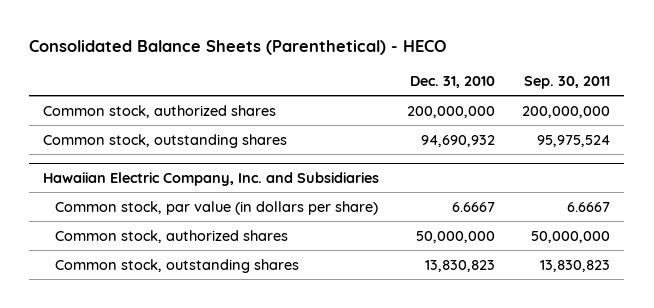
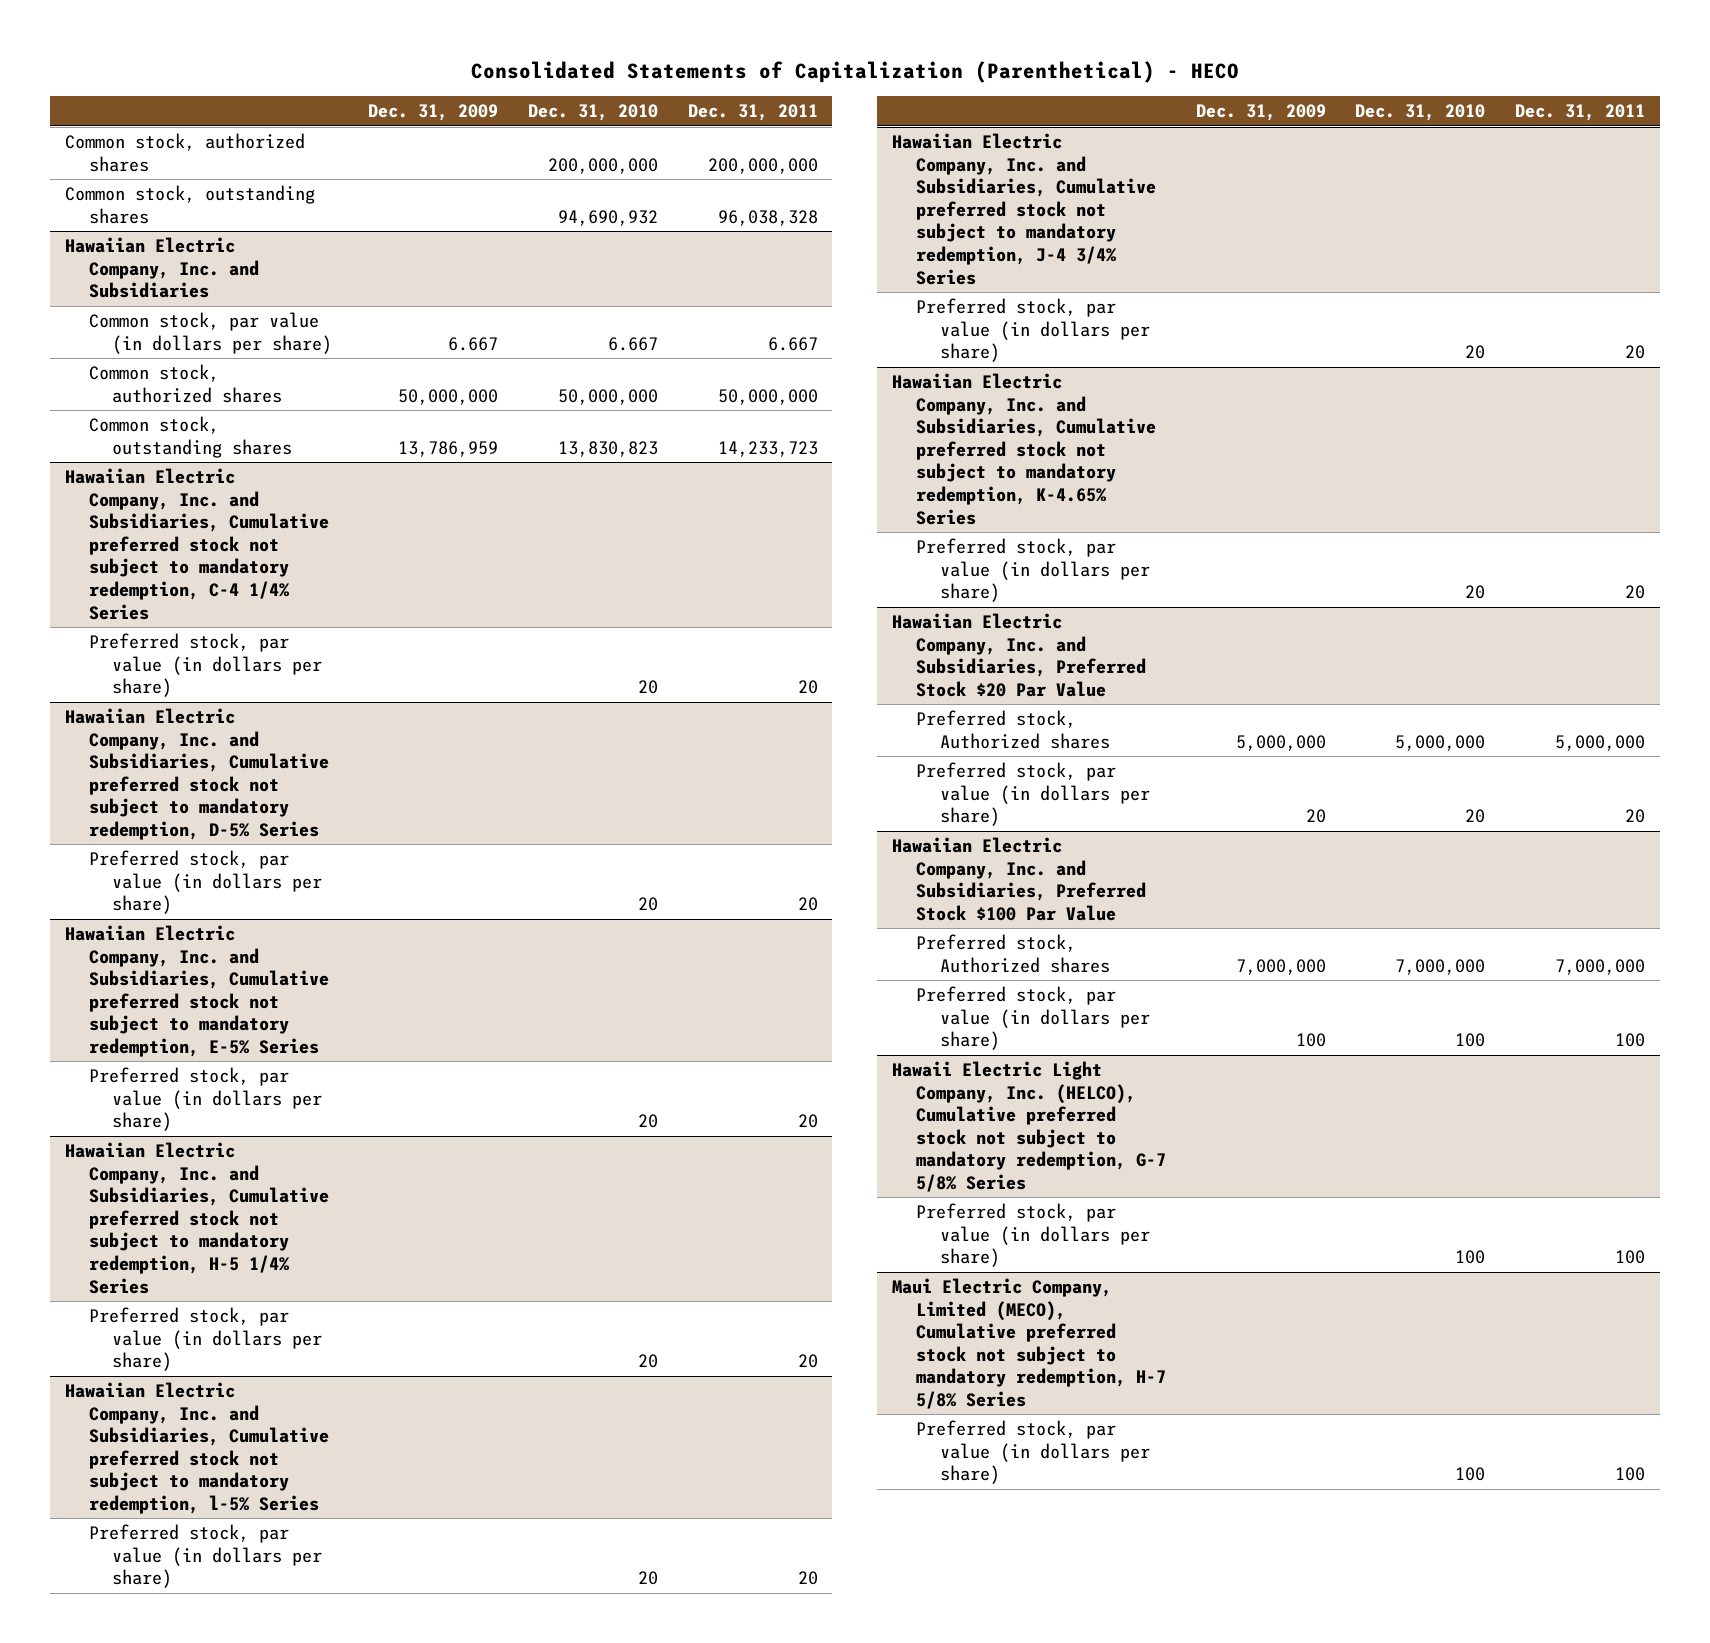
[29,39,448,55] Consolidated Balance Sheets (Parenthetical) - HECO -> [470,61,1239,84] Consolidated Statements of Capitalization (Parenthetical) - HECO
[524,75,611,89] Sep. 30, 2011 -> none
none -> [368,104,499,122] Dec. 31, 2009
none -> [687,104,818,122] Dec. 31, 2011
[451,201,495,212] 6.6667 -> [608,336,659,351] 6.667
none -> [65,468,329,620] Hawaiian Electric Company, Inc. and Subsidiaries, Cumulative preferred stock not subject to mandatory redemption, C-4 1/4% Series
none -> [88,633,323,698] Preferred stock, par value (in dollars per share)
none -> [65,708,329,840] Hawaiian Electric Company, Inc. and Subsidiaries, Cumulative preferred stock not subject to mandatory redemption, D-5% Series
none -> [88,850,323,915] Preferred stock, par value (in dollars per share)
none -> [65,925,329,1057] Hawaiian Electric Company, Inc. and Subsidiaries, Cumulative preferred stock not subject to mandatory redemption, E-5% Series
none -> [88,1067,323,1132] Preferred stock, par value (in dollars per share)
none -> [65,1142,329,1294] Hawaiian Electric Company, Inc. and Subsidiaries, Cumulative preferred stock not subject to mandatory redemption, H-5 1/4% Series
none -> [88,1307,323,1372] Preferred stock, par value (in dollars per share)
none -> [65,1382,329,1514] Hawaiian Electric Company, Inc. and Subsidiaries, Cumulative preferred stock not subject to mandatory redemption, l-5% Series
none -> [88,1524,323,1589] Preferred stock, par value (in dollars per share)
none -> [892,133,1156,285] Hawaiian Electric Company, Inc. and Subsidiaries, Cumulative preferred stock not subject to mandatory redemption, J-4 3/4% Series
none -> [915,298,1150,363] Preferred stock, par value (in dollars per share)
none -> [892,373,1156,525] Hawaiian Electric Company, Inc. and Subsidiaries, Cumulative preferred stock not subject to mandatory redemption, K-4.65% Series
none -> [915,538,1150,603] Preferred stock, par value (in dollars per share)
none -> [892,613,1146,697] Hawaiian Electric Company, Inc. and Subsidiaries, Preferred Stock $20 Par Value
none -> [915,710,1110,749] Preferred stock, Authorized shares
none -> [915,762,1150,827] Preferred stock, par value (in dollars per share)
none -> [892,837,1146,921] Hawaiian Electric Company, Inc. and Subsidiaries, Preferred Stock $100 Par Value
none -> [915,934,1110,973] Preferred stock, Authorized shares
none -> [915,986,1150,1051] Preferred stock, par value (in dollars per share)
none -> [892,1061,1166,1192] Hawaii Electric Light Company, Inc. (HELCO), Cumulative preferred stock not subject to mandatory redemption, G-7 5/8% Series
none -> [915,1203,1150,1268] Preferred stock, par value (in dollars per share)
none -> [892,1278,1166,1409] Maui Electric Company, Limited (MECO), Cumulative preferred stock not subject to mandatory redemption, H-7 5/8% Series
none -> [915,1420,1150,1485] Preferred stock, par value (in dollars per share)

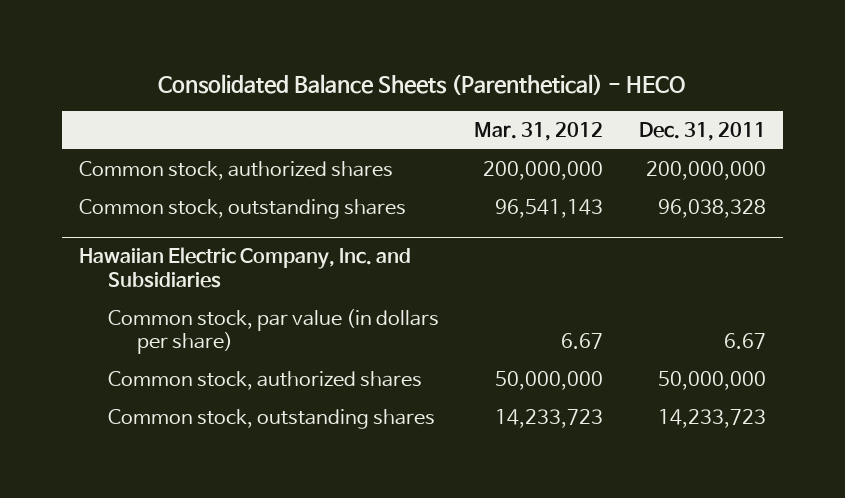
[470,61,1239,84] Consolidated Statements of Capitalization (Parenthetical) - HECO -> [158,73,687,95] Consolidated Balance Sheets (Parenthetical) - HECO
[368,104,499,122] Dec. 31, 2009 -> none
[528,104,659,122] Dec. 31, 2010 -> none
none -> [474,121,604,141] Mar. 31, 2012
[767,336,818,351] 6.667 -> [723,333,766,350] 6.67
[65,468,329,620] Hawaiian Electric Company, Inc. and Subsidiaries, Cumulative preferred stock not subject to mandatory redemption, C-4 1/4% Series -> none
[88,633,323,698] Preferred stock, par value (in dollars per share) -> none
[65,708,329,840] Hawaiian Electric Company, Inc. and Subsidiaries, Cumulative preferred stock not subject to mandatory redemption, D-5% Series -> none
[88,850,323,915] Preferred stock, par value (in dollars per share) -> none
[65,925,329,1057] Hawaiian Electric Company, Inc. and Subsidiaries, Cumulative preferred stock not subject to mandatory redemption, E-5% Series -> none
[88,1067,323,1132] Preferred stock, par value (in dollars per share) -> none
[65,1142,329,1294] Hawaiian Electric Company, Inc. and Subsidiaries, Cumulative preferred stock not subject to mandatory redemption, H-5 1/4% Series -> none
[88,1307,323,1372] Preferred stock, par value (in dollars per share) -> none
[65,1382,329,1514] Hawaiian Electric Company, Inc. and Subsidiaries, Cumulative preferred stock not subject to mandatory redemption, l-5% Series -> none
[88,1524,323,1589] Preferred stock, par value (in dollars per share) -> none
[892,133,1156,285] Hawaiian Electric Company, Inc. and Subsidiaries, Cumulative preferred stock not subject to mandatory redemption, J-4 3/4% Series -> none
[915,298,1150,363] Preferred stock, par value (in dollars per share) -> none
[892,373,1156,525] Hawaiian Electric Company, Inc. and Subsidiaries, Cumulative preferred stock not subject to mandatory redemption, K-4.65% Series -> none
[915,538,1150,603] Preferred stock, par value (in dollars per share) -> none
[892,613,1146,697] Hawaiian Electric Company, Inc. and Subsidiaries, Preferred Stock $20 Par Value -> none
[915,710,1110,749] Preferred stock, Authorized shares -> none
[915,762,1150,827] Preferred stock, par value (in dollars per share) -> none
[892,837,1146,921] Hawaiian Electric Company, Inc. and Subsidiaries, Preferred Stock $100 Par Value -> none
[915,934,1110,973] Preferred stock, Authorized shares -> none
[915,986,1150,1051] Preferred stock, par value (in dollars per share) -> none
[892,1061,1166,1192] Hawaii Electric Light Company, Inc. (HELCO), Cumulative preferred stock not subject to mandatory redemption, G-7 5/8% Series -> none
[915,1203,1150,1268] Preferred stock, par value (in dollars per share) -> none
[892,1278,1166,1409] Maui Electric Company, Limited (MECO), Cumulative preferred stock not subject to mandatory redemption, H-7 5/8% Series -> none
[915,1420,1150,1485] Preferred stock, par value (in dollars per share) -> none

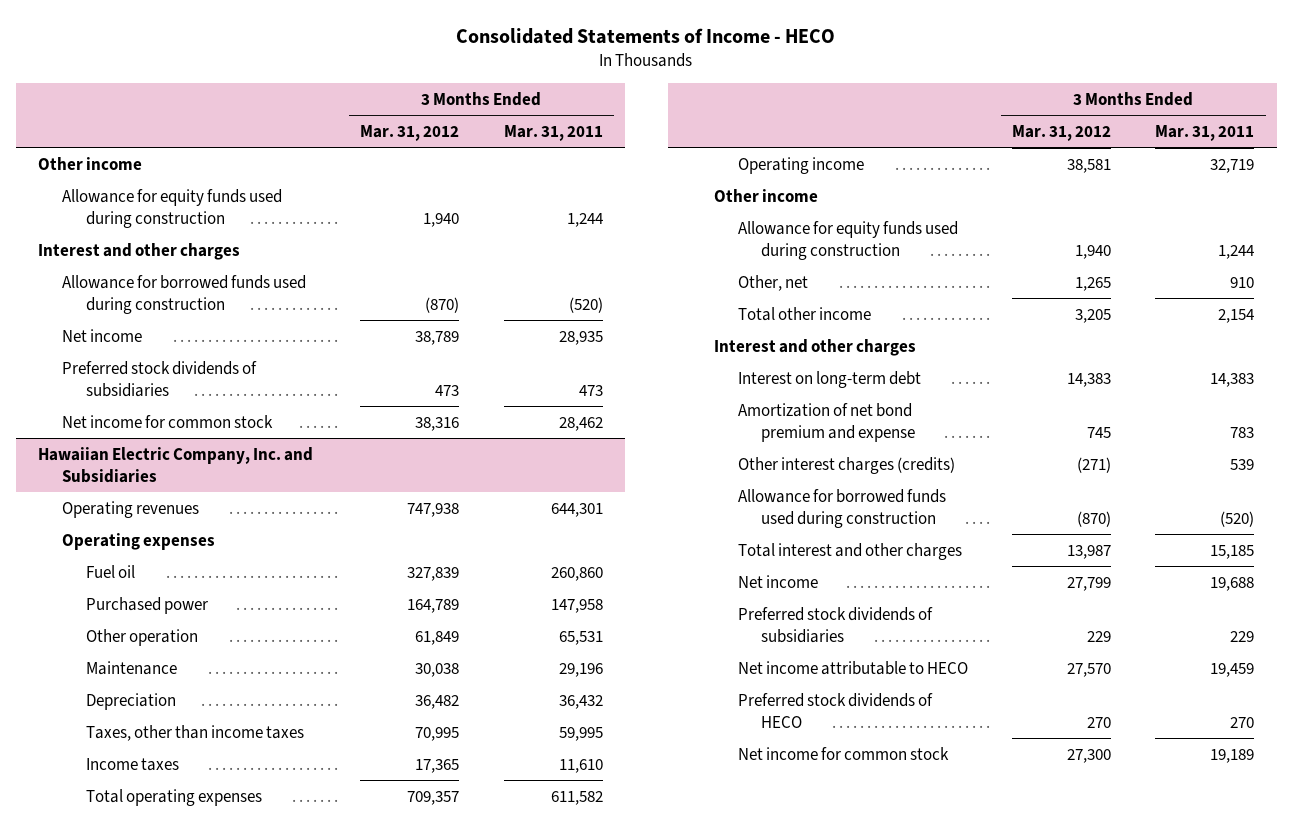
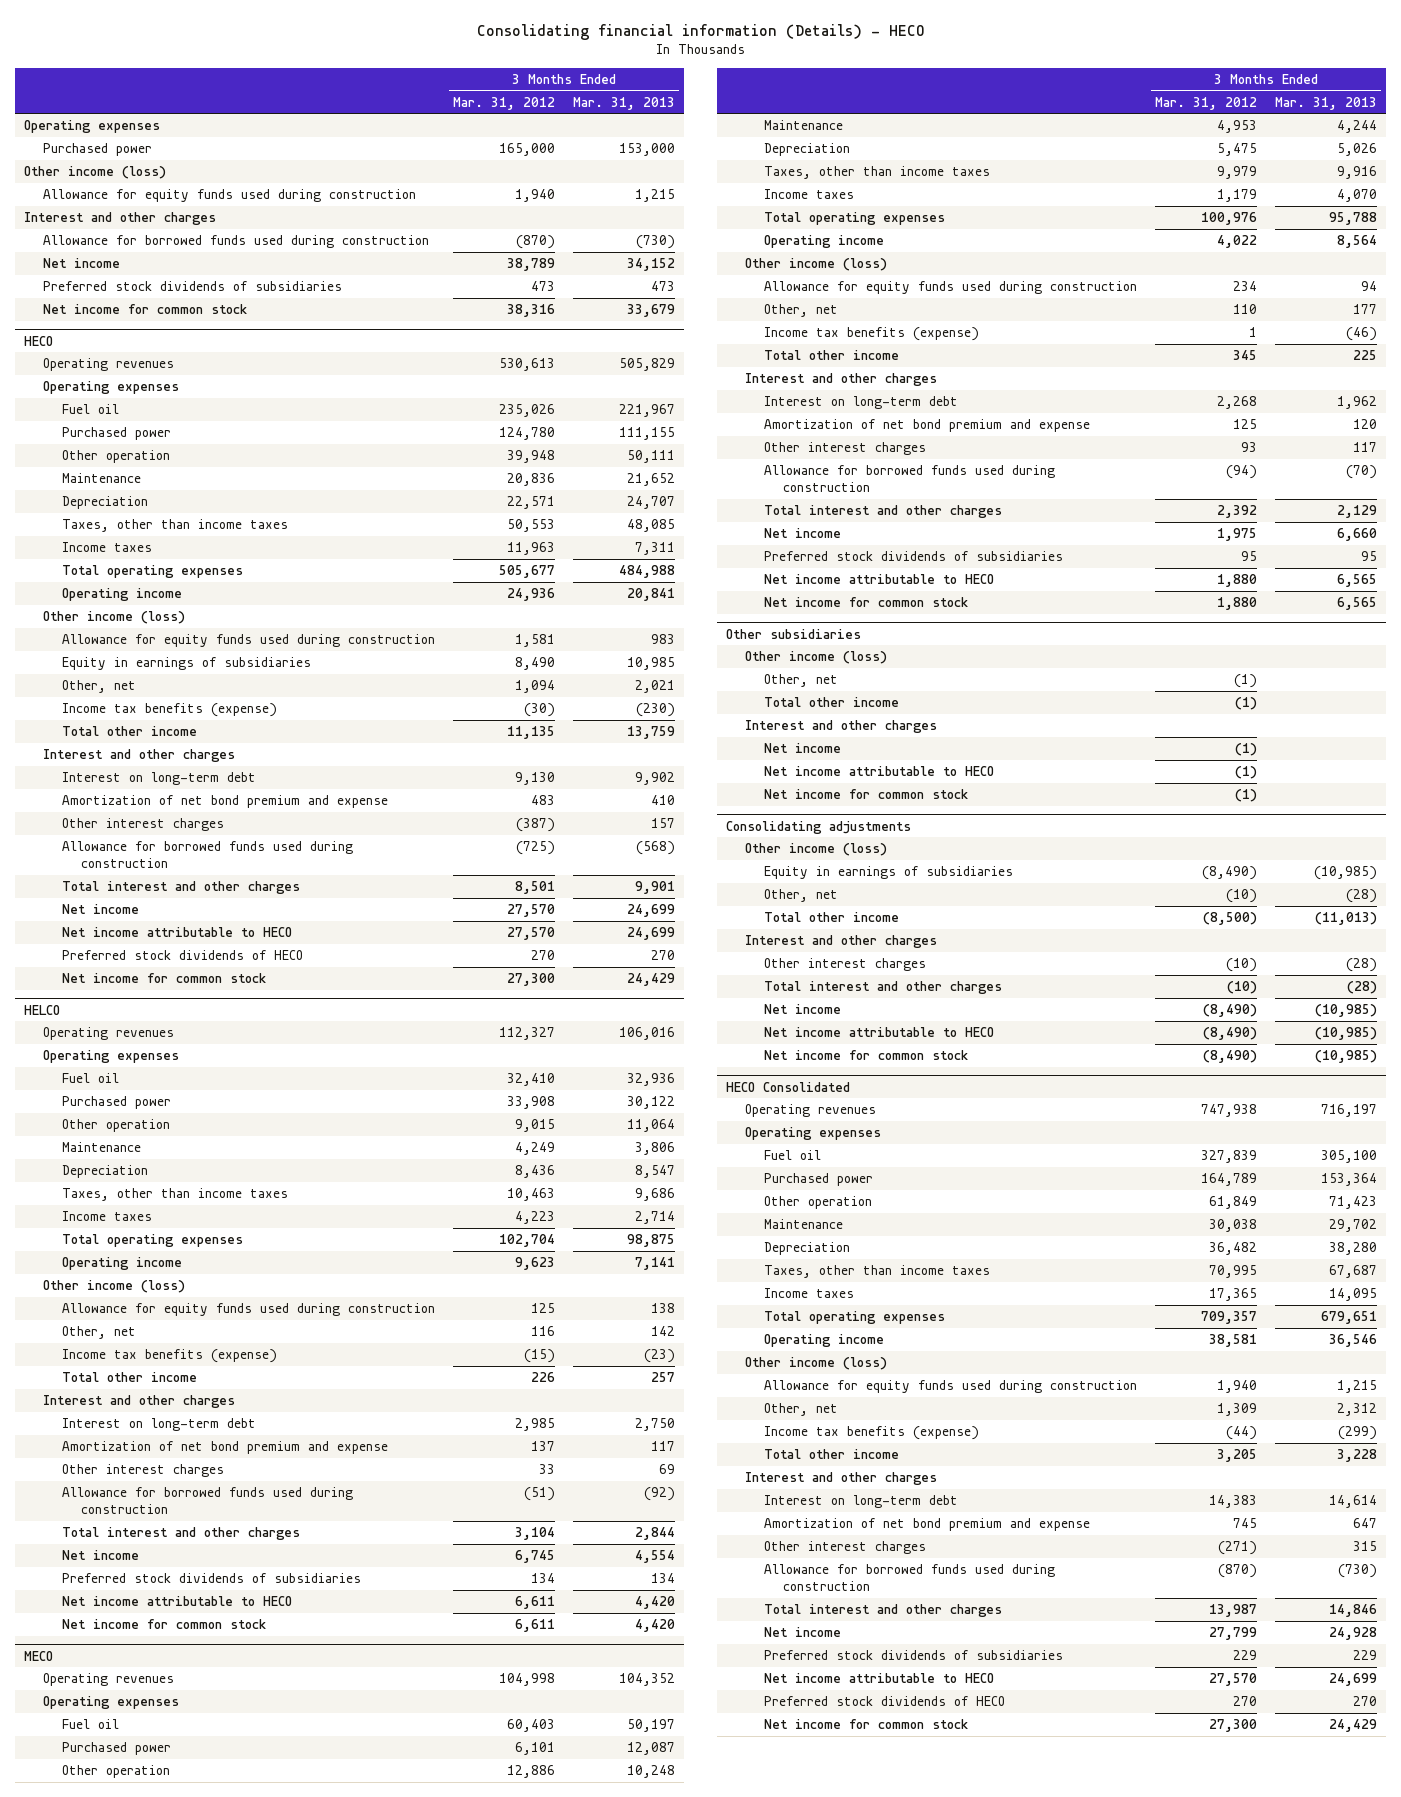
[456,27,836,44] Consolidated Statements of Income - HECO -> [476,24,925,41] Consolidating financial information (Details) - HECO
[503,125,603,142] Mar. 31, 2011 -> none
none -> [572,96,675,110] Mar. 31, 2013
none -> [24,120,161,134] Operating expenses
none -> [43,143,153,157] Purchased power
[38,156,143,170] Other income -> [24,166,167,180] Other income (loss)
[38,446,314,483] Hawaiian Electric Company, Inc. and Subsidiaries -> none
none -> [24,335,54,346] HECO
none -> [43,358,175,372] Operating revenues
none -> [43,381,180,395] Operating expenses
none -> [62,404,120,415] Fuel oil
none -> [62,427,172,441] Purchased power
none -> [62,450,171,464] Other operation
none -> [62,473,142,484] Maintenance
none -> [62,496,149,510] Depreciation
none -> [62,519,289,533] Taxes, other than income taxes
none -> [62,542,153,553] Income taxes
none -> [62,565,244,579] Total operating expenses
none -> [62,588,183,602] Operating income
none -> [43,611,186,625] Other income (loss)
none -> [62,634,436,648] Allowance for equity funds used during construction
none -> [62,657,312,671] Equity in earnings of subsidiaries
none -> [62,680,137,694] Other, net
none -> [62,703,278,718] Income tax benefits (expense)
none -> [62,726,198,737] Total other income
none -> [43,749,236,763] Interest and other charges
none -> [62,772,257,786] Interest on long-term debt
none -> [62,795,389,809] Amortization of net bond premium and expense
none -> [62,818,225,832] Other interest charges
none -> [62,841,354,869] Allowance for borrowed funds used during construction
none -> [62,881,301,895] Total interest and other charges
none -> [62,904,140,915] Net income
none -> [62,927,293,938] Net income attributable to HECO
none -> [62,950,304,961] Preferred stock dividends of HECO
none -> [62,973,267,984] Net income for common stock
none -> [24,1004,61,1015] HELCO
none -> [43,1027,175,1041] Operating revenues
none -> [43,1050,180,1064] Operating expenses
none -> [62,1073,120,1084] Fuel oil
none -> [62,1096,172,1110] Purchased power
none -> [62,1119,171,1133] Other operation
none -> [62,1142,142,1153] Maintenance
none -> [62,1165,149,1179] Depreciation
none -> [62,1188,289,1202] Taxes, other than income taxes
none -> [62,1211,153,1222] Income taxes
none -> [62,1234,244,1248] Total operating expenses
none -> [62,1257,183,1271] Operating income
none -> [43,1280,186,1294] Other income (loss)
none -> [62,1303,436,1317] Allowance for equity funds used during construction
none -> [62,1326,137,1340] Other, net
none -> [62,1349,278,1364] Income tax benefits (expense)
none -> [62,1372,198,1383] Total other income
none -> [43,1395,236,1409] Interest and other charges
none -> [62,1418,257,1432] Interest on long-term debt
none -> [62,1441,389,1455] Amortization of net bond premium and expense
none -> [62,1464,225,1478] Other interest charges
none -> [62,1487,354,1515] Allowance for borrowed funds used during construction
none -> [62,1527,301,1541] Total interest and other charges
none -> [62,1550,140,1561] Net income
none -> [62,1573,362,1584] Preferred stock dividends of subsidiaries
none -> [62,1596,293,1607] Net income attributable to HECO
none -> [62,1619,267,1630] Net income for common stock
none -> [24,1650,54,1661] MECO
none -> [43,1673,175,1687] Operating revenues
none -> [43,1696,180,1710] Operating expenses
none -> [62,1719,120,1730] Fuel oil
none -> [62,1742,172,1756] Purchased power
none -> [62,1765,171,1779] Other operation
none -> [764,120,844,131] Maintenance
none -> [764,143,851,157] Depreciation
none -> [764,166,991,180] Taxes, other than income taxes
none -> [764,189,855,200] Income taxes
none -> [764,212,946,226] Total operating expenses
none -> [764,235,885,249] Operating income
none -> [745,258,888,272] Other income (loss)
none -> [764,281,1138,295] Allowance for equity funds used during construction
none -> [764,304,839,318] Other, net
none -> [764,327,980,342] Income tax benefits (expense)
none -> [764,350,900,361] Total other income
none -> [745,373,938,387] Interest and other charges
none -> [764,396,959,410] Interest on long-term debt
none -> [764,419,1091,433] Amortization of net bond premium and expense
none -> [764,442,927,456] Other interest charges
none -> [764,465,1056,493] Allowance for borrowed funds used during construction
none -> [764,505,1003,519] Total interest and other charges
none -> [764,528,842,539] Net income
none -> [764,551,1064,562] Preferred stock dividends of subsidiaries
none -> [764,574,995,585] Net income attributable to HECO
none -> [764,597,969,608] Net income for common stock
none -> [726,628,862,639] Other subsidiaries
none -> [745,651,888,665] Other income (loss)
none -> [764,674,839,688] Other, net
none -> [764,697,900,708] Total other income
none -> [745,720,938,734] Interest and other charges
none -> [764,743,842,754] Net income
none -> [764,766,995,777] Net income attributable to HECO
none -> [764,789,969,800] Net income for common stock
none -> [726,820,912,834] Consolidating adjustments
none -> [745,843,888,857] Other income (loss)
none -> [764,866,1014,880] Equity in earnings of subsidiaries
none -> [764,889,839,903] Other, net
none -> [764,912,900,923] Total other income
none -> [745,935,938,949] Interest and other charges
none -> [764,958,927,972] Other interest charges
none -> [764,981,1003,995] Total interest and other charges
none -> [764,1004,842,1015] Net income
none -> [764,1027,995,1038] Net income attributable to HECO
none -> [764,1050,969,1061] Net income for common stock
none -> [726,1081,851,1092] HECO Consolidated
[713,188,818,202] Other income -> [745,1357,888,1371] Other income (loss)
[1075,276,1112,291] 1,265 -> [1217,1403,1258,1417] 1,309
none -> [764,1426,980,1441] Income tax benefits (expense)
[737,456,955,474] Other interest charges (credits) -> [764,1541,927,1555] Other interest charges

